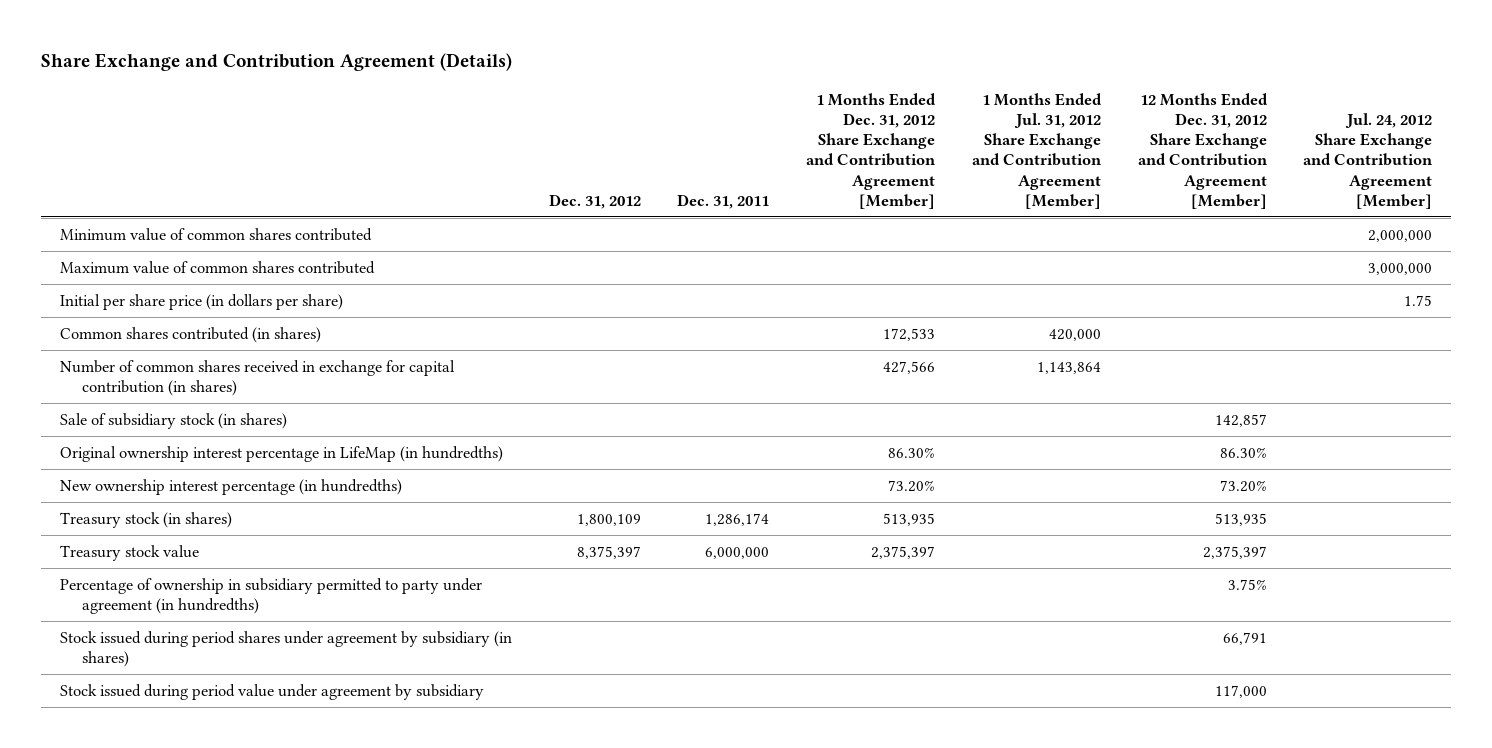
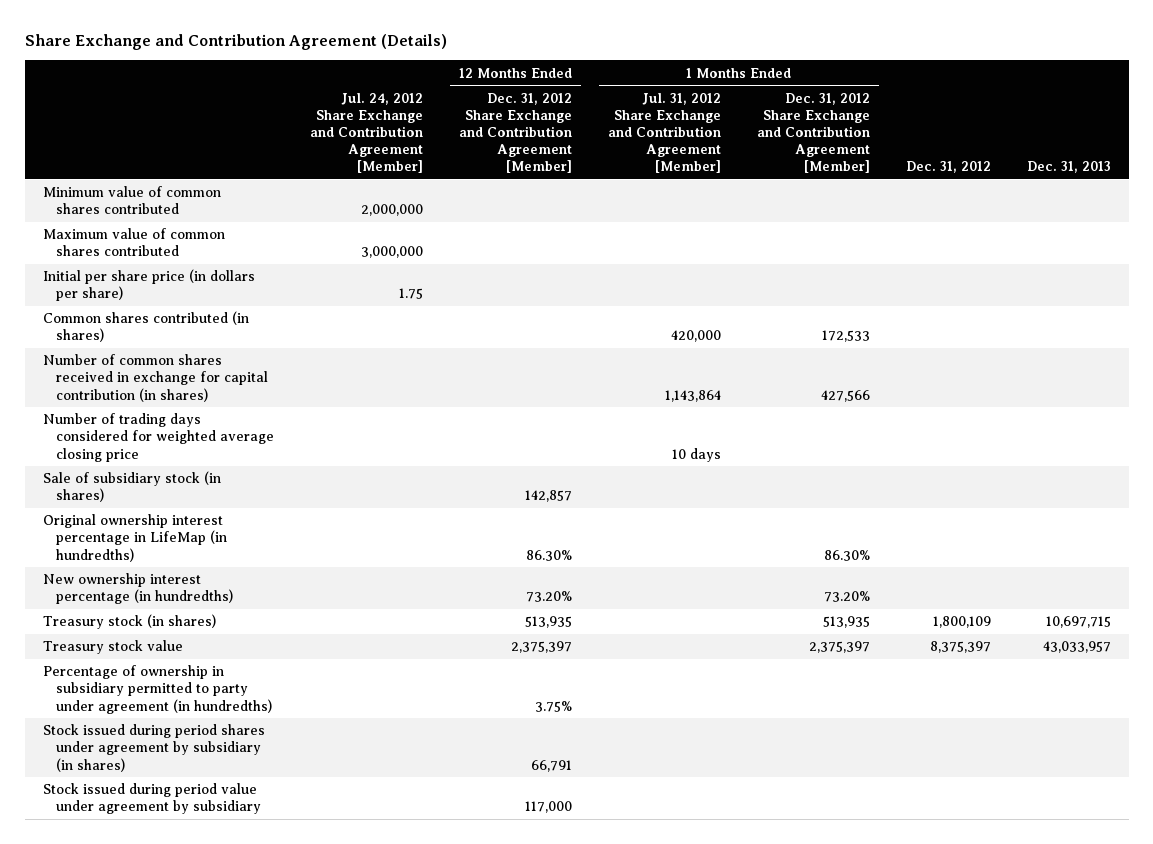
[677,193,770,209] Dec. 31, 2011 -> none
none -> [1026,161,1111,174] Dec. 31, 2013
none -> [42,413,275,462] Number of trading days considered for weighted average closing price

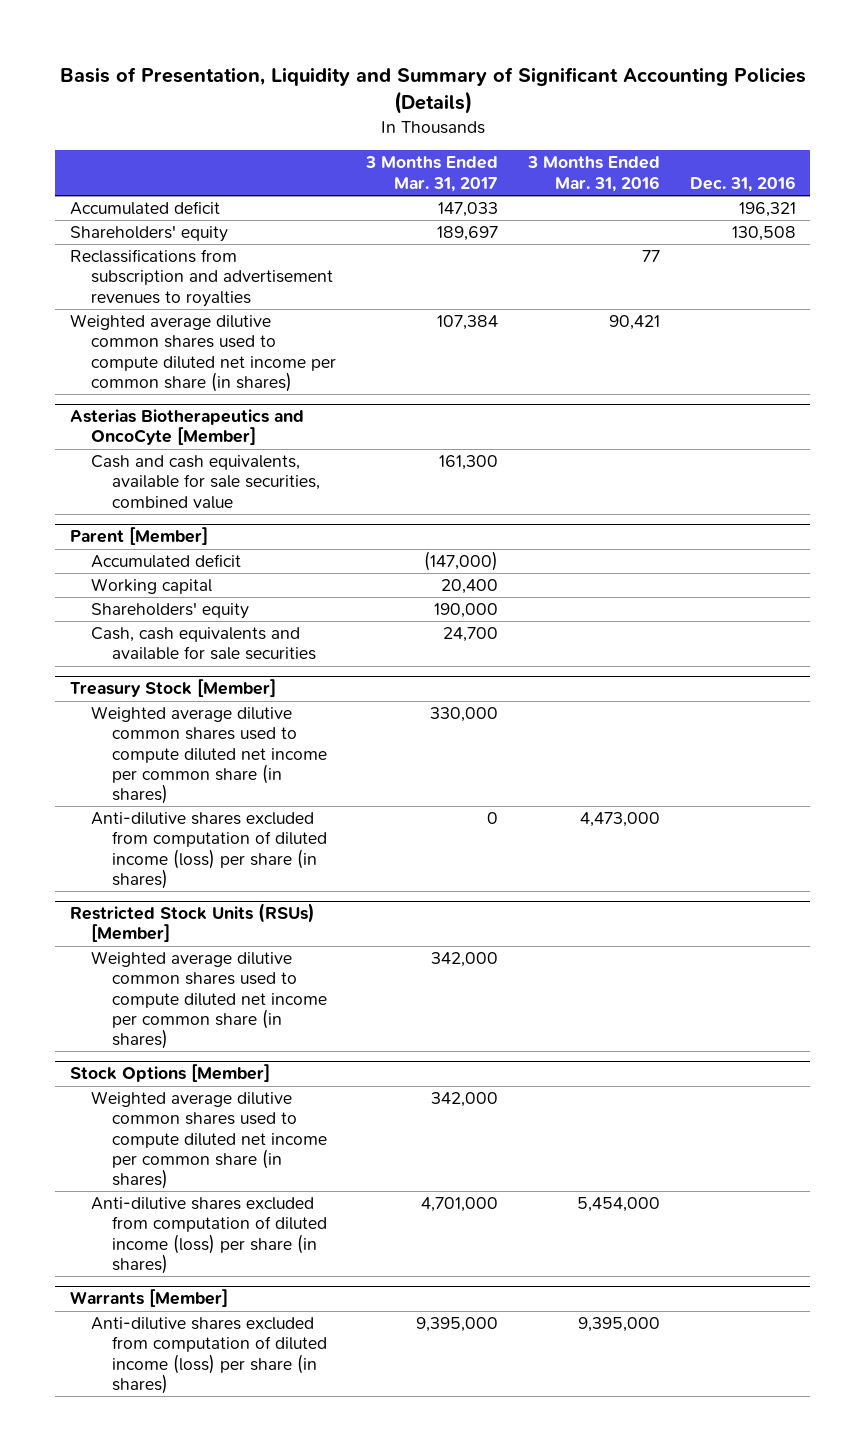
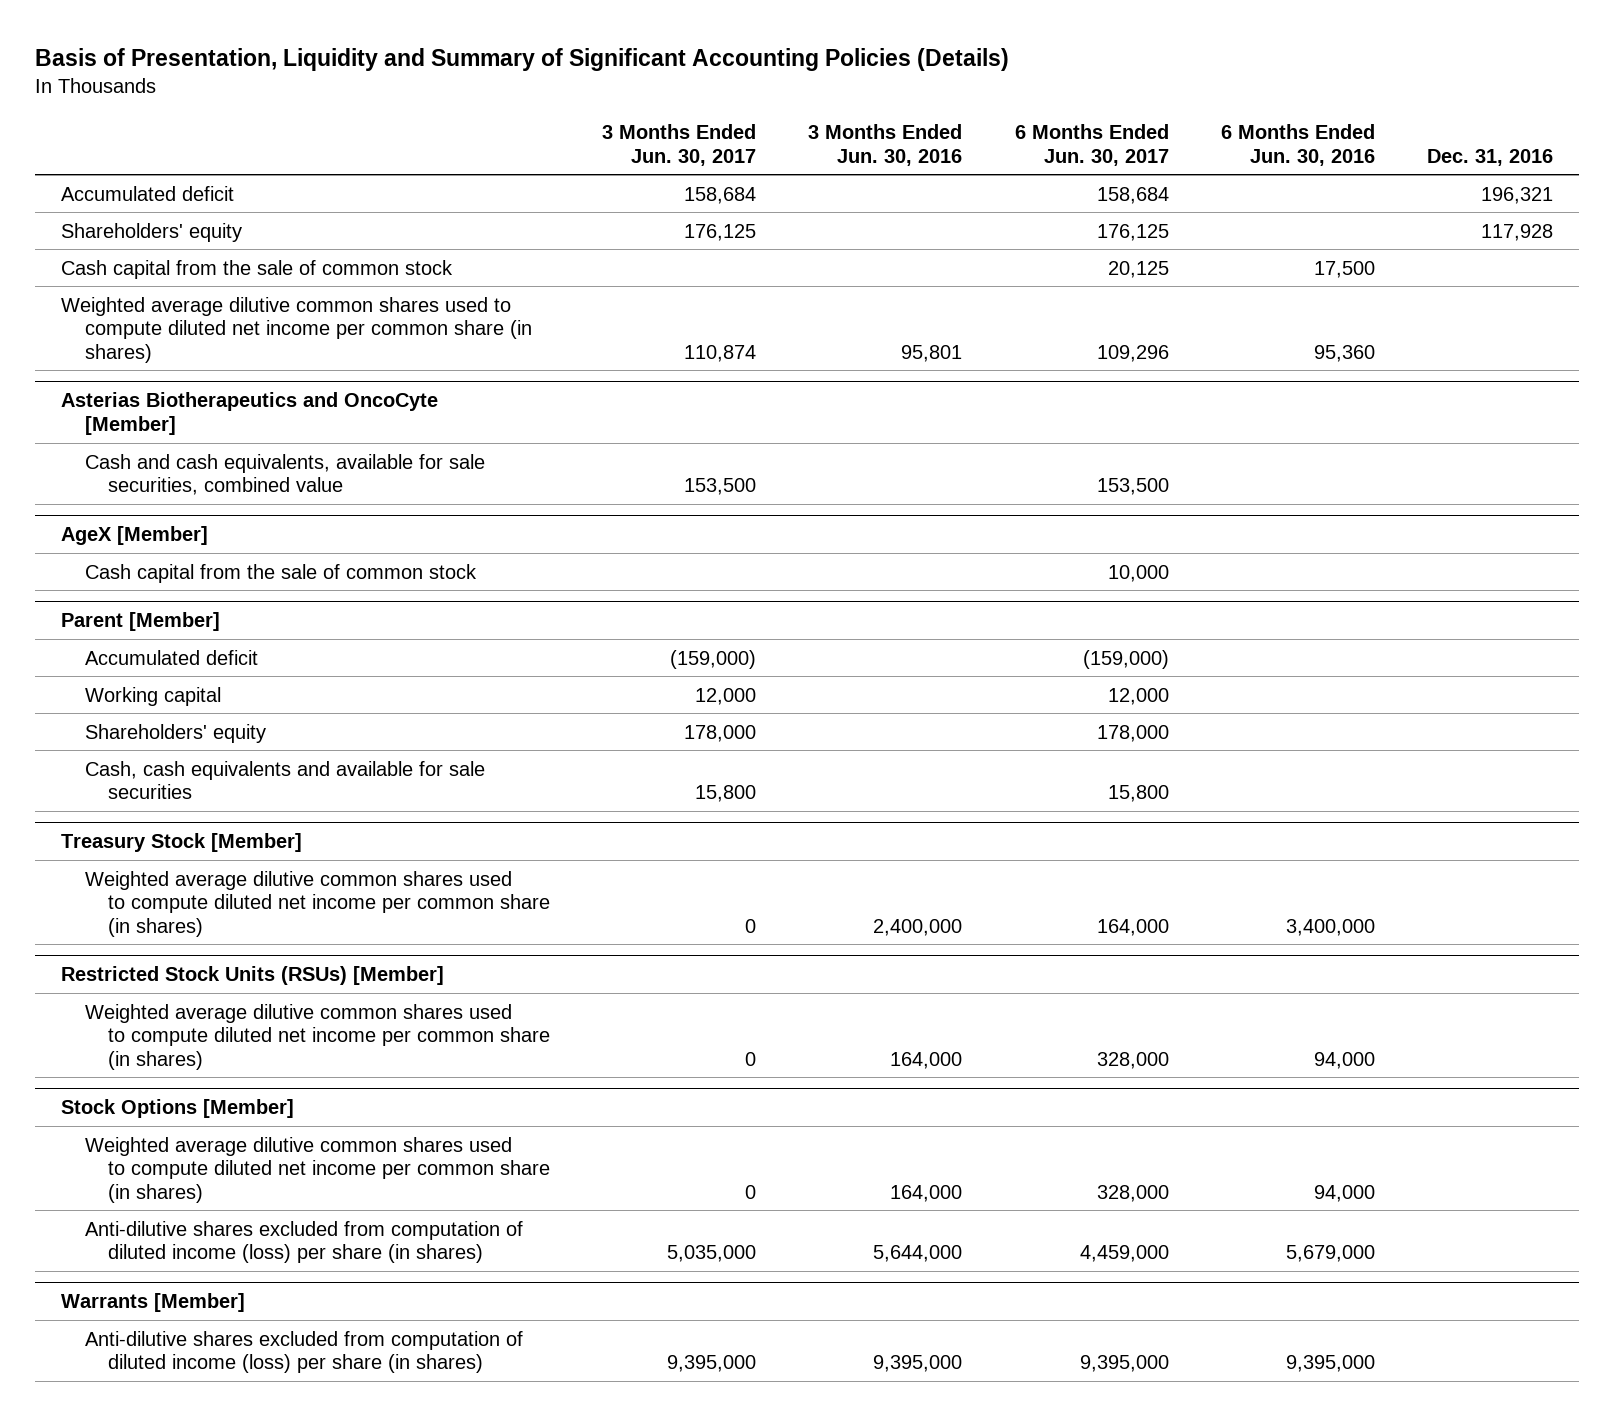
[364,156,498,192] 3 Months Ended Mar. 31, 2017 -> none
[526,156,660,192] 3 Months Ended Mar. 31, 2016 -> none
none -> [602,123,757,166] 3 Months Ended Jun. 30, 2017
none -> [808,123,963,166] 3 Months Ended Jun. 30, 2016
none -> [1014,123,1169,166] 6 Months Ended Jun. 30, 2017
none -> [1220,123,1375,166] 6 Months Ended Jun. 30, 2016
[70,249,334,307] Reclassifications from subscription and advertisement revenues to royalties -> none
[731,226,796,242] 130,508 -> [1480,223,1553,241] 117,928
none -> [60,259,453,279] Cash capital from the sale of common stock
none -> [60,526,208,546] AgeX [Member]
none -> [84,563,477,583] Cash capital from the sale of common stock
[91,812,328,889] Anti-dilutive shares excluded from computation of diluted income (loss) per share (in shares) -> none

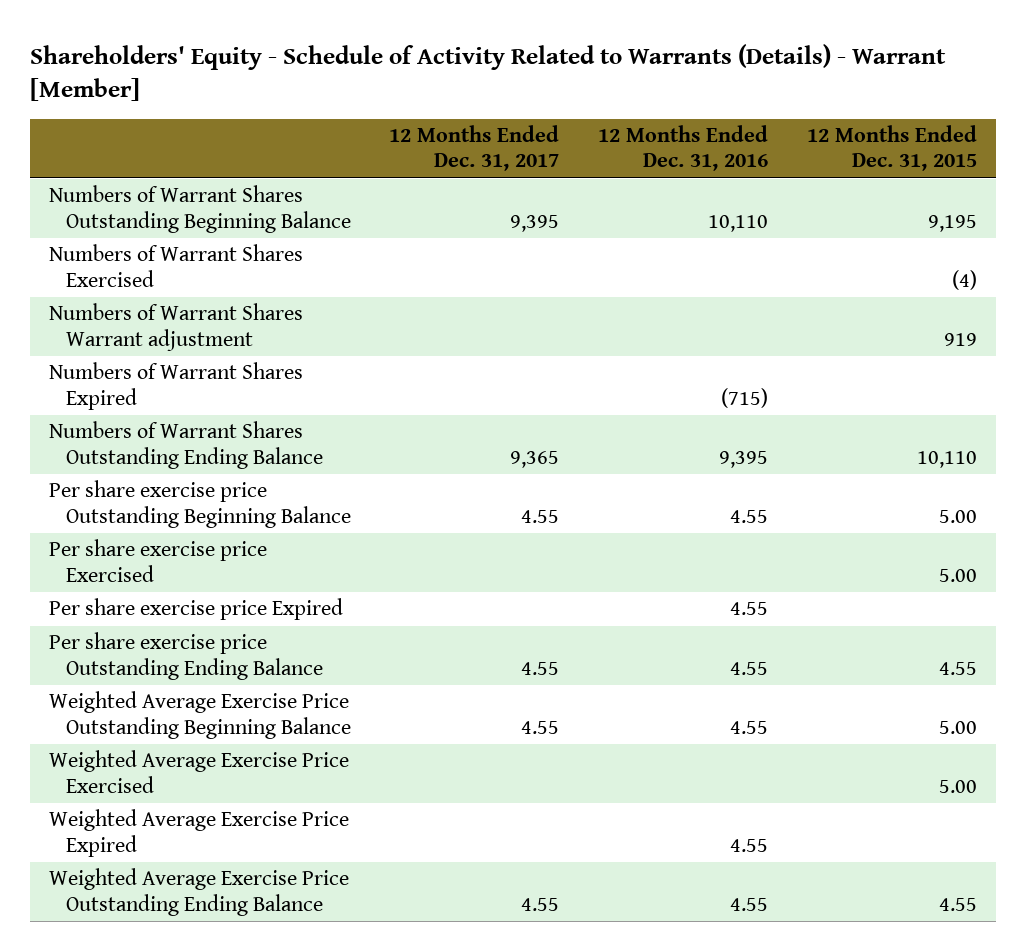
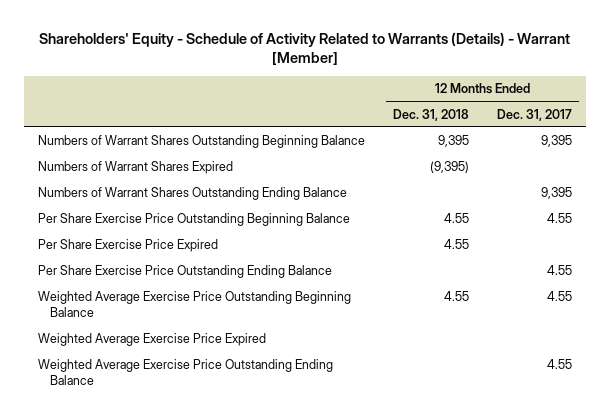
[597,125,768,172] 12 Months Ended Dec. 31, 2016 -> none
[806,125,977,172] 12 Months Ended Dec. 31, 2015 -> none
none -> [393,108,470,121] Dec. 31, 2018
[49,244,304,287] Numbers of Warrant Shares Exercised -> none
[49,303,304,351] Numbers of Warrant Shares Warrant adjustment -> none
[49,539,268,582] Per share exercise price Exercised -> none
[510,450,560,468] 9,365 -> [541,187,573,200] 9,395
[49,480,351,528] Per share exercise price Outstanding Beginning Balance -> [38,213,351,227] Per Share Exercise Price Outstanding Beginning Balance
[49,598,344,621] Per share exercise price Expired -> [38,239,219,253] Per Share Exercise Price Expired
[49,632,323,680] Per share exercise price Outstanding Ending Balance -> [38,265,333,279] Per Share Exercise Price Outstanding Ending Balance
[49,750,350,793] Weighted Average Exercise Price Exercised -> none

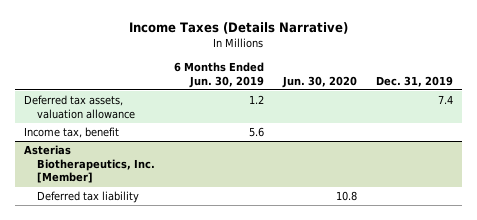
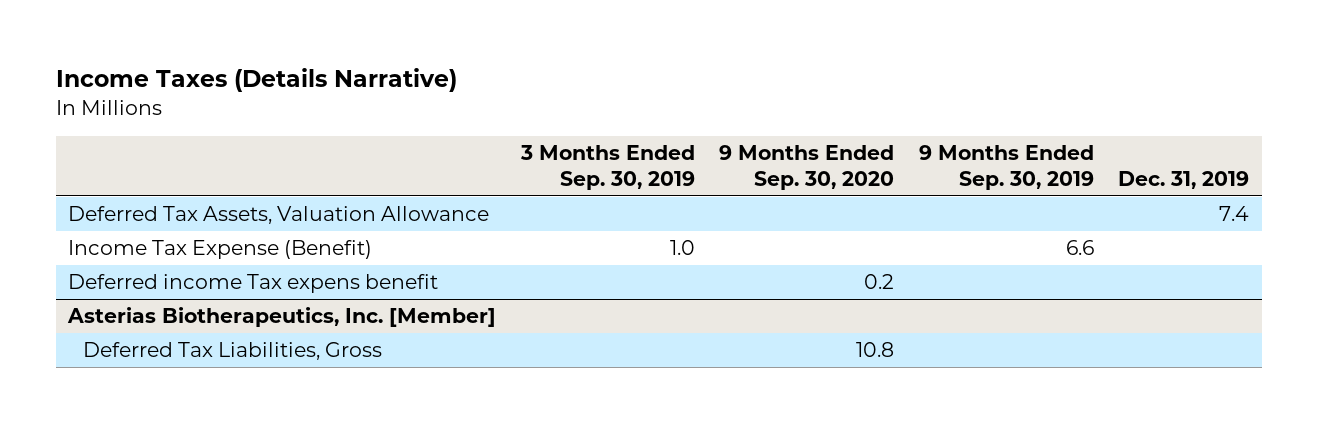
[173,61,264,88] 6 Months Ended Jun. 30, 2019 -> none
[281,75,357,88] Jun. 30, 2020 -> none
none -> [519,144,695,190] 3 Months Ended Sep. 30, 2019
none -> [719,144,895,190] 9 Months Ended Sep. 30, 2020
none -> [918,144,1094,190] 9 Months Ended Sep. 30, 2019
[24,95,135,119] Deferred tax assets, valuation allowance -> [67,206,489,225] Deferred Tax Assets, Valuation Allowance
[24,127,120,139] Income tax, benefit -> [67,240,372,260] Income Tax Expense (Benefit)
none -> [67,274,438,294] Deferred income Tax expens benefit
[36,191,139,204] Deferred tax liability -> [83,342,383,361] Deferred Tax Liabilities, Gross

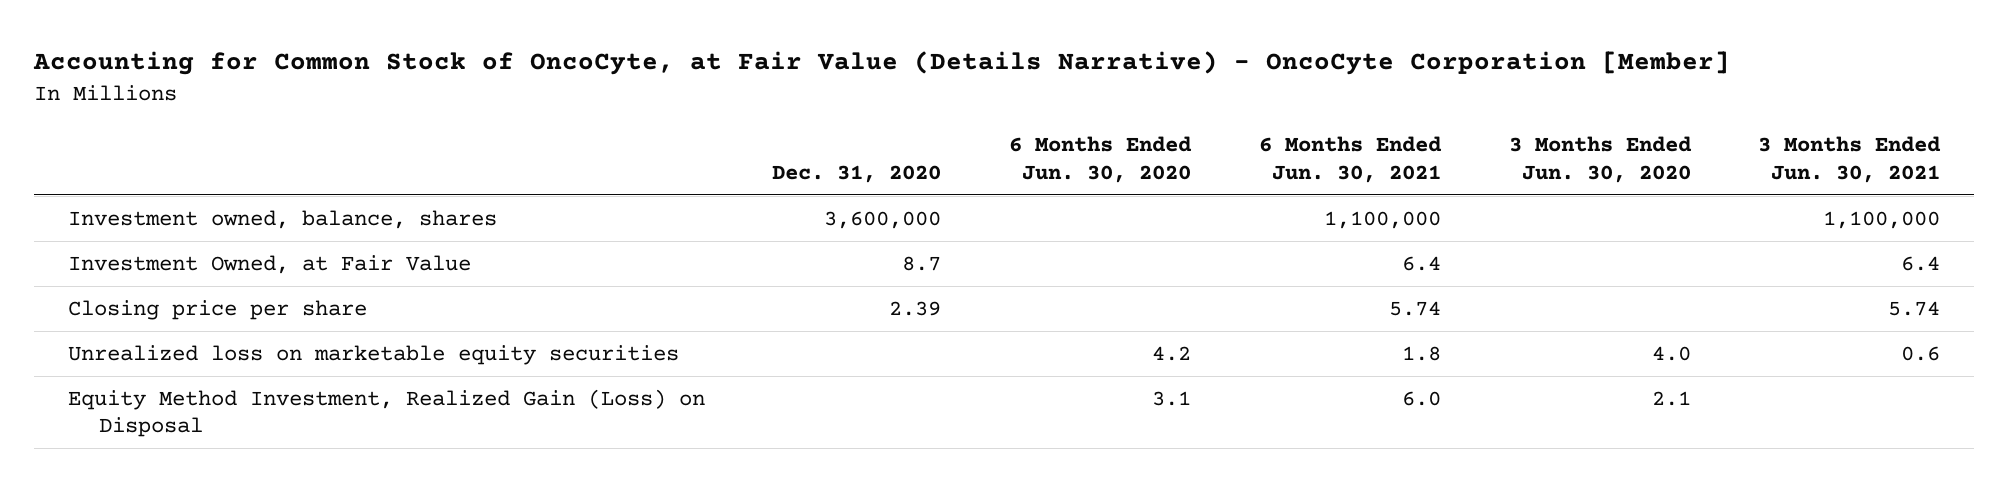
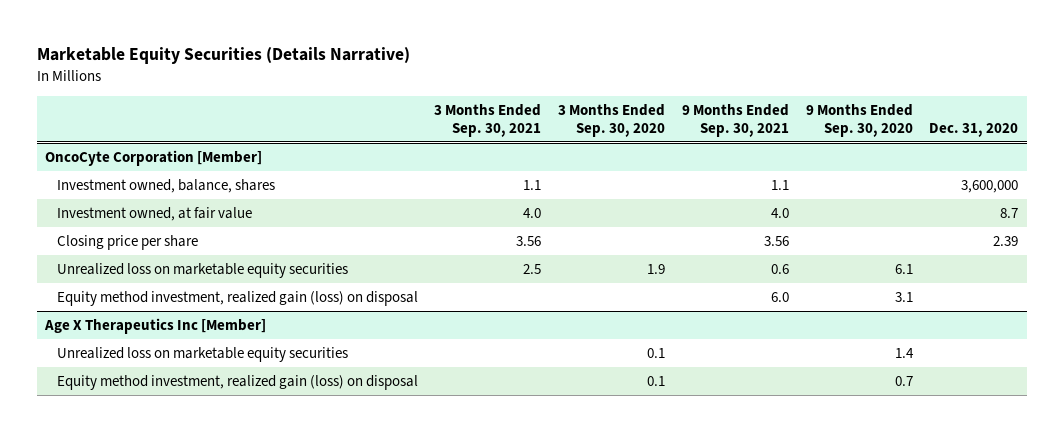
[32,50,1730,75] Accounting for Common Stock of OncoCyte, at Fair Value (Details Narrative) - OncoCyte Corporation [Member] -> [36,47,410,65] Marketable Equity Securities (Details Narrative)
[1009,136,1193,183] 6 Months Ended Jun. 30, 2020 -> none
[1258,136,1442,183] 6 Months Ended Jun. 30, 2021 -> none
[1508,136,1692,183] 3 Months Ended Jun. 30, 2020 -> none
[1758,136,1942,183] 3 Months Ended Jun. 30, 2021 -> none
none -> [434,103,542,137] 3 Months Ended Sep. 30, 2021
none -> [558,103,666,137] 3 Months Ended Sep. 30, 2020
none -> [681,103,789,137] 9 Months Ended Sep. 30, 2021
none -> [805,103,913,137] 9 Months Ended Sep. 30, 2020
none -> [45,149,263,166] OncoCyte Corporation [Member]
[67,254,471,274] Investment Owned, at Fair Value -> [56,206,252,221] Investment owned, at fair value
[67,388,705,438] Equity Method Investment, Realized Gain (Loss) on Disposal -> [56,290,418,306] Equity method investment, realized gain (loss) on disposal
none -> [44,317,267,334] Age X Therapeutics Inc [Member]
none -> [56,346,348,362] Unrealized loss on marketable equity securities
none -> [56,374,418,390] Equity method investment, realized gain (loss) on disposal

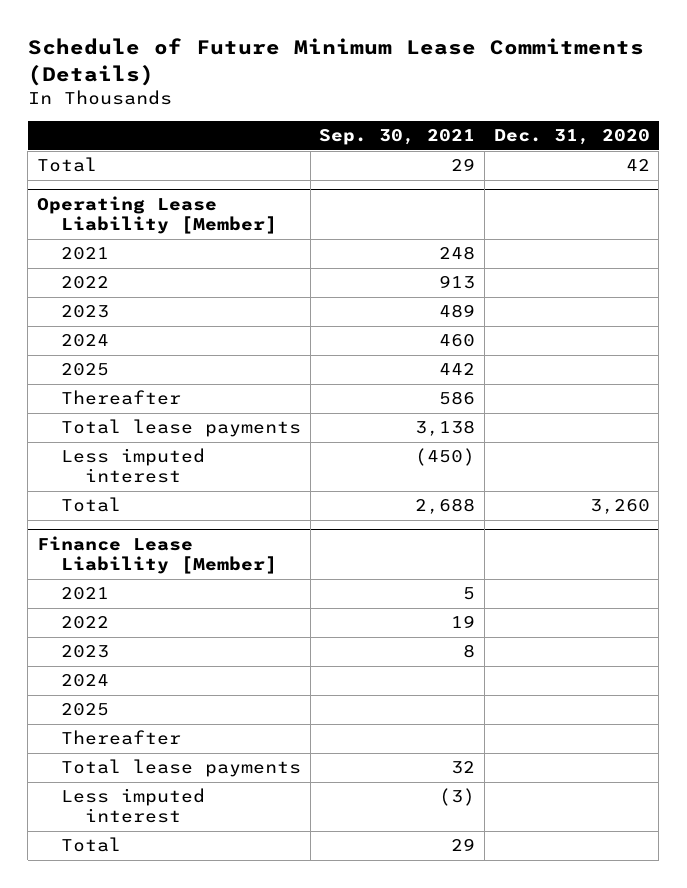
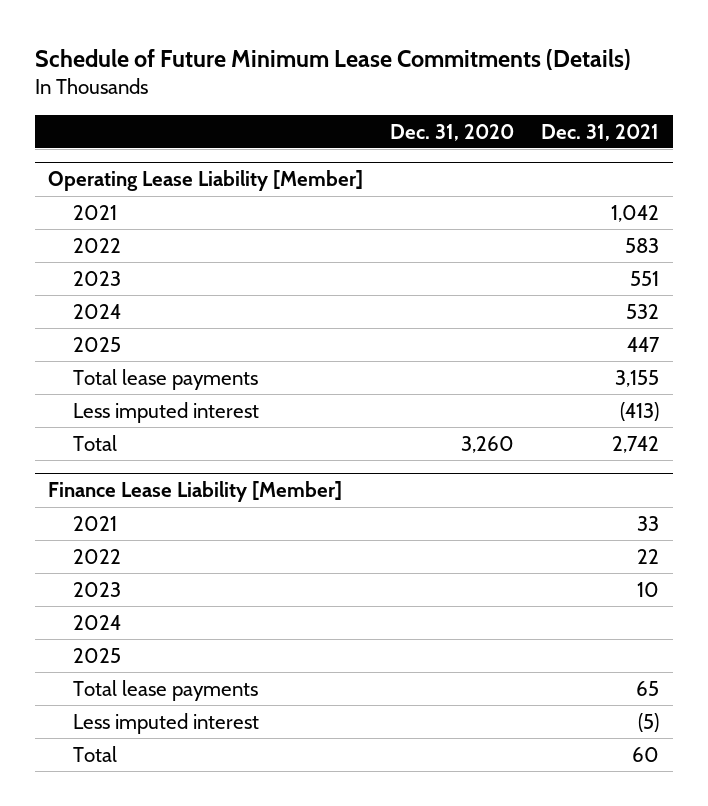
[319,129,476,146] Sep. 30, 2021 -> none
none -> [541,123,660,141] Dec. 31, 2021
[36,157,97,173] Total -> none
[60,390,181,406] Thereafter -> none
[60,730,181,746] Thereafter -> none

